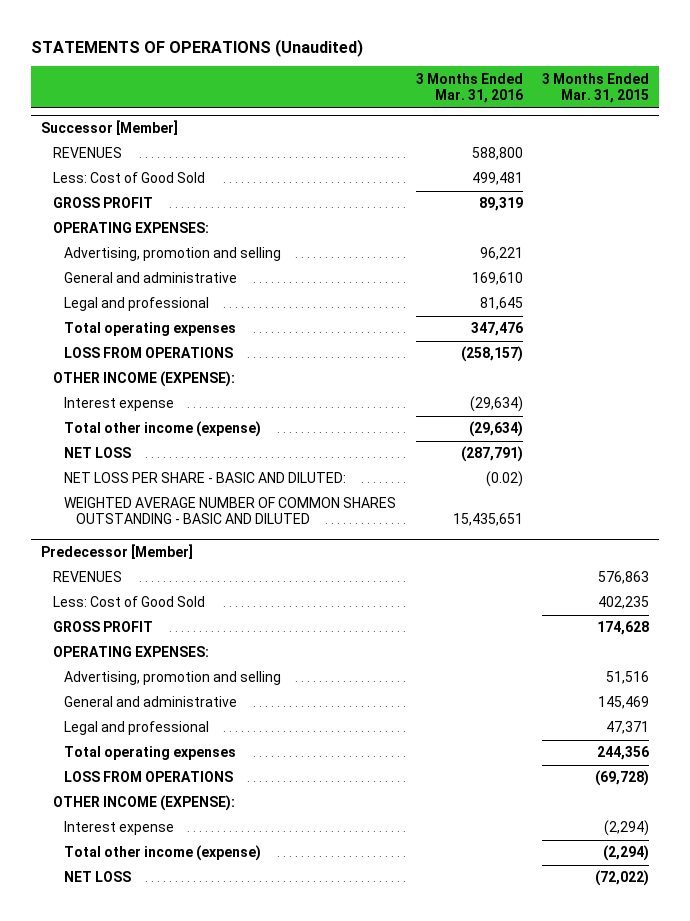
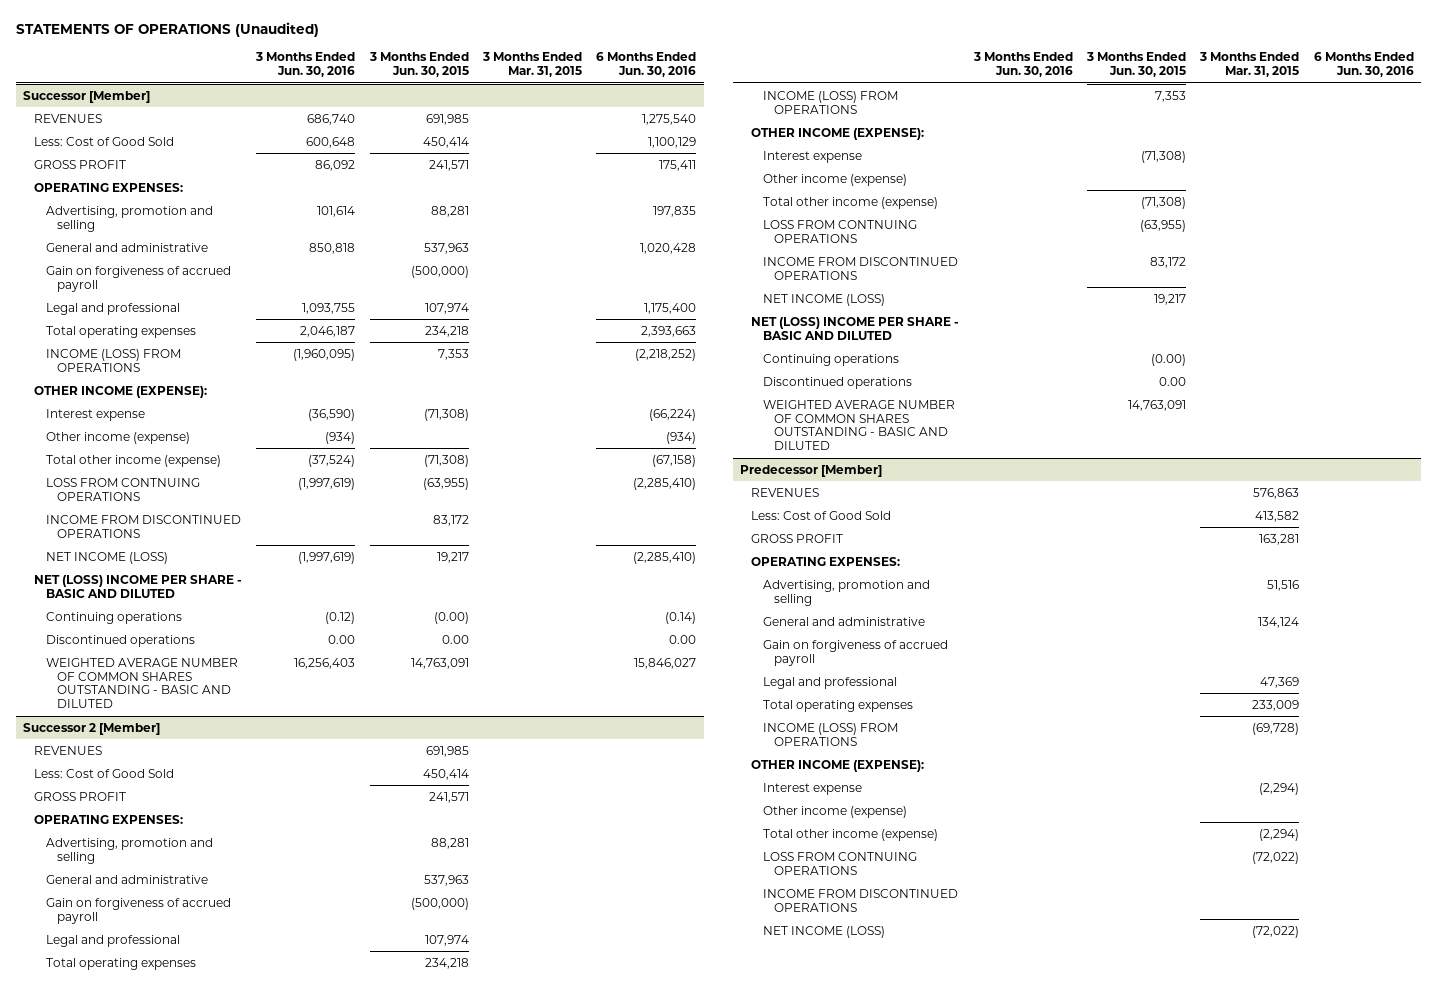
[415,72,523,103] 3 Months Ended Mar. 31, 2016 -> none
none -> [255,52,356,78] 3 Months Ended Jun. 30, 2016
none -> [368,52,469,78] 3 Months Ended Jun. 30, 2015
none -> [596,52,697,78] 6 Months Ended Jun. 30, 2016
none -> [45,265,231,292] Gain on forgiveness of accrued payroll
[64,347,234,359] LOSS FROM OPERATIONS -> [45,348,181,372] INCOME (LOSS) FROM OPERATIONS
none -> [45,431,190,444] Other income (expense)
none -> [45,477,200,501] LOSS FROM CONTNUING OPERATIONS
none -> [45,514,241,538] INCOME FROM DISCONTINUED OPERATIONS
[64,447,132,459] NET LOSS -> [45,551,168,564] NET INCOME (LOSS)
[64,472,347,484] NET LOSS PER SHARE - BASIC AND DILUTED: -> [34,574,243,598] NET (LOSS) INCOME PER SHARE - BASIC AND DILUTED
none -> [45,611,182,624] Continuing operations
none -> [45,634,195,647] Discontinued operations
none -> [22,722,160,735] Successor 2 [Member]
none -> [34,745,103,755] REVENUES
none -> [34,768,175,778] Less: Cost of Good Sold
none -> [34,791,127,801] GROSS PROFIT
none -> [34,814,184,824] OPERATING EXPENSES:
none -> [45,837,213,864] Advertising, promotion and selling
none -> [45,874,208,884] General and administrative
none -> [45,897,231,924] Gain on forgiveness of accrued payroll
none -> [45,934,180,947] Legal and professional
none -> [45,957,196,970] Total operating expenses
none -> [762,90,898,114] INCOME (LOSS) FROM OPERATIONS
none -> [751,127,925,140] OTHER INCOME (EXPENSE):
none -> [762,150,862,163] Interest expense
none -> [762,173,907,186] Other income (expense)
none -> [762,196,938,209] Total other income (expense)
none -> [762,219,917,243] LOSS FROM CONTNUING OPERATIONS
none -> [762,256,958,280] INCOME FROM DISCONTINUED OPERATIONS
none -> [762,293,885,306] NET INCOME (LOSS)
none -> [751,316,960,340] NET (LOSS) INCOME PER SHARE - BASIC AND DILUTED
none -> [762,353,899,366] Continuing operations
none -> [762,376,912,389] Discontinued operations
none -> [762,399,955,451] WEIGHTED AVERAGE NUMBER OF COMMON SHARES OUTSTANDING - BASIC AND DILUTED
[597,596,649,610] 402,235 -> [1255,510,1300,522] 413,582
[596,621,649,636] 174,628 -> [1259,533,1300,545] 163,281
[597,696,649,710] 145,469 -> [1258,616,1300,628] 134,124
none -> [762,639,948,666] Gain on forgiveness of accrued payroll
[605,721,649,735] 47,371 -> [1260,676,1300,688] 47,369
[596,746,649,761] 244,356 -> [1252,699,1300,711] 233,009
[64,771,234,783] LOSS FROM OPERATIONS -> [762,722,898,746] INCOME (LOSS) FROM OPERATIONS
none -> [762,805,907,818] Other income (expense)
none -> [762,851,917,875] LOSS FROM CONTNUING OPERATIONS
none -> [762,888,958,912] INCOME FROM DISCONTINUED OPERATIONS
[64,871,132,883] NET LOSS -> [762,925,885,938] NET INCOME (LOSS)

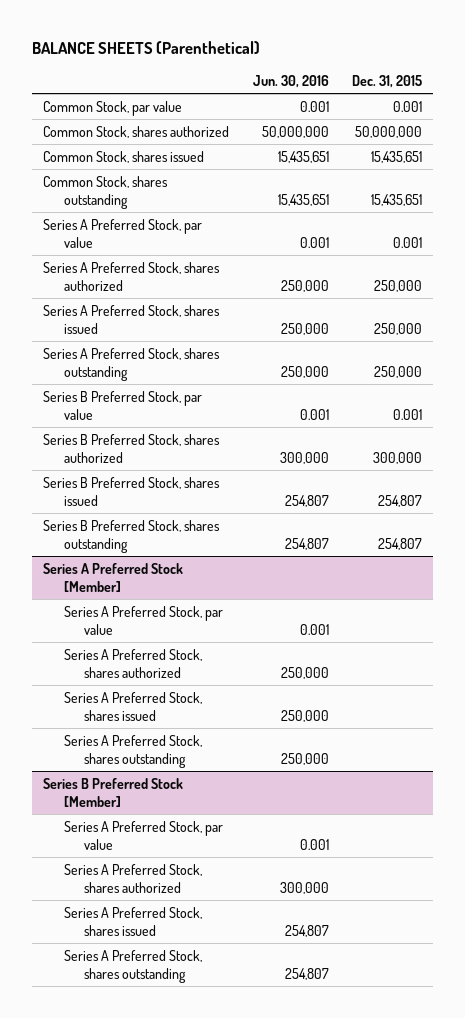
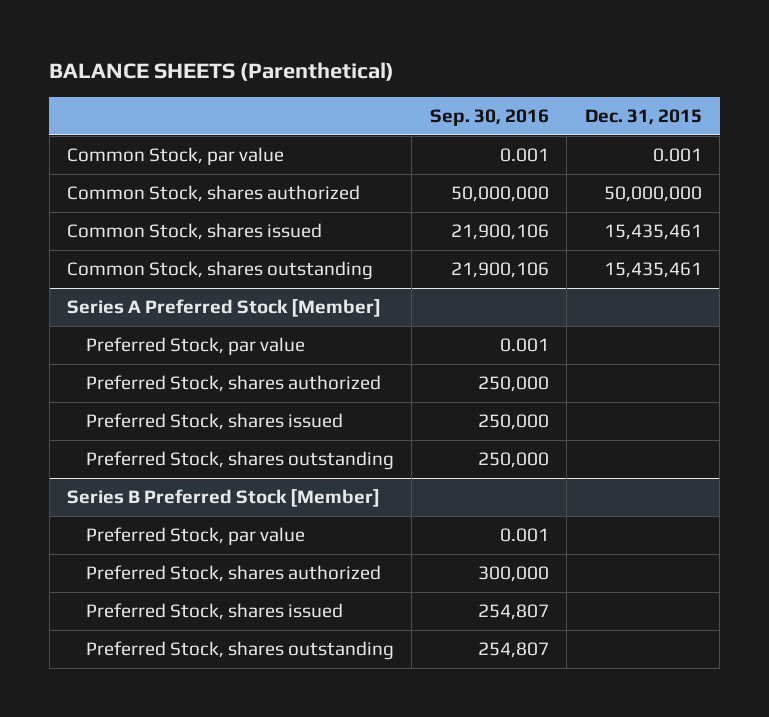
[252,74,329,88] Jun. 30, 2016 -> none
none -> [429,109,549,127] Sep. 30, 2016
[43,218,203,249] Series A Preferred Stock, par value -> none
[43,261,221,292] Series A Preferred Stock, shares authorized -> none
[43,304,221,335] Series A Preferred Stock, shares issued -> none
[43,347,221,382] Series A Preferred Stock, shares outstanding -> none
[43,390,203,421] Series B Preferred Stock, par value -> none
[43,433,221,464] Series B Preferred Stock, shares authorized -> none
[43,476,221,507] Series B Preferred Stock, shares issued -> none
[43,519,221,554] Series B Preferred Stock, shares outstanding -> none
[370,150,422,163] 15,435,651 -> [603,223,702,240] 15,435,461
[370,194,422,207] 15,435,651 -> [603,261,702,278] 15,435,461
[63,605,223,636] Series A Preferred Stock, par value -> [85,336,305,355] Preferred Stock, par value
[63,648,202,679] Series A Preferred Stock, shares authorized -> [85,374,381,392] Preferred Stock, shares authorized
[63,691,202,722] Series A Preferred Stock, shares issued -> [85,412,343,430] Preferred Stock, shares issued
[63,734,202,769] Series A Preferred Stock, shares outstanding -> [85,450,394,470] Preferred Stock, shares outstanding
[63,820,223,851] Series A Preferred Stock, par value -> [85,526,305,545] Preferred Stock, par value
[63,863,202,894] Series A Preferred Stock, shares authorized -> [85,564,381,582] Preferred Stock, shares authorized
[63,906,202,937] Series A Preferred Stock, shares issued -> [85,602,343,620] Preferred Stock, shares issued
[63,949,202,984] Series A Preferred Stock, shares outstanding -> [85,640,394,660] Preferred Stock, shares outstanding

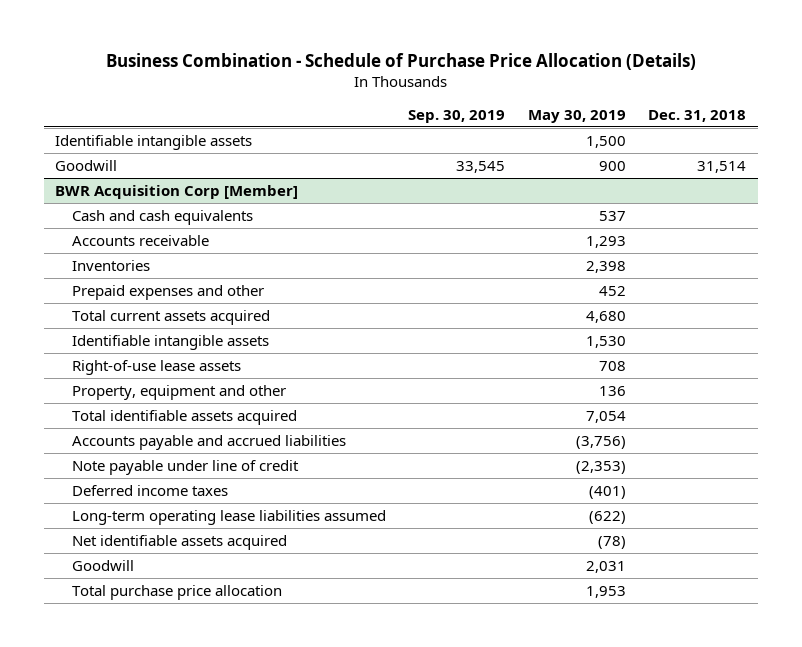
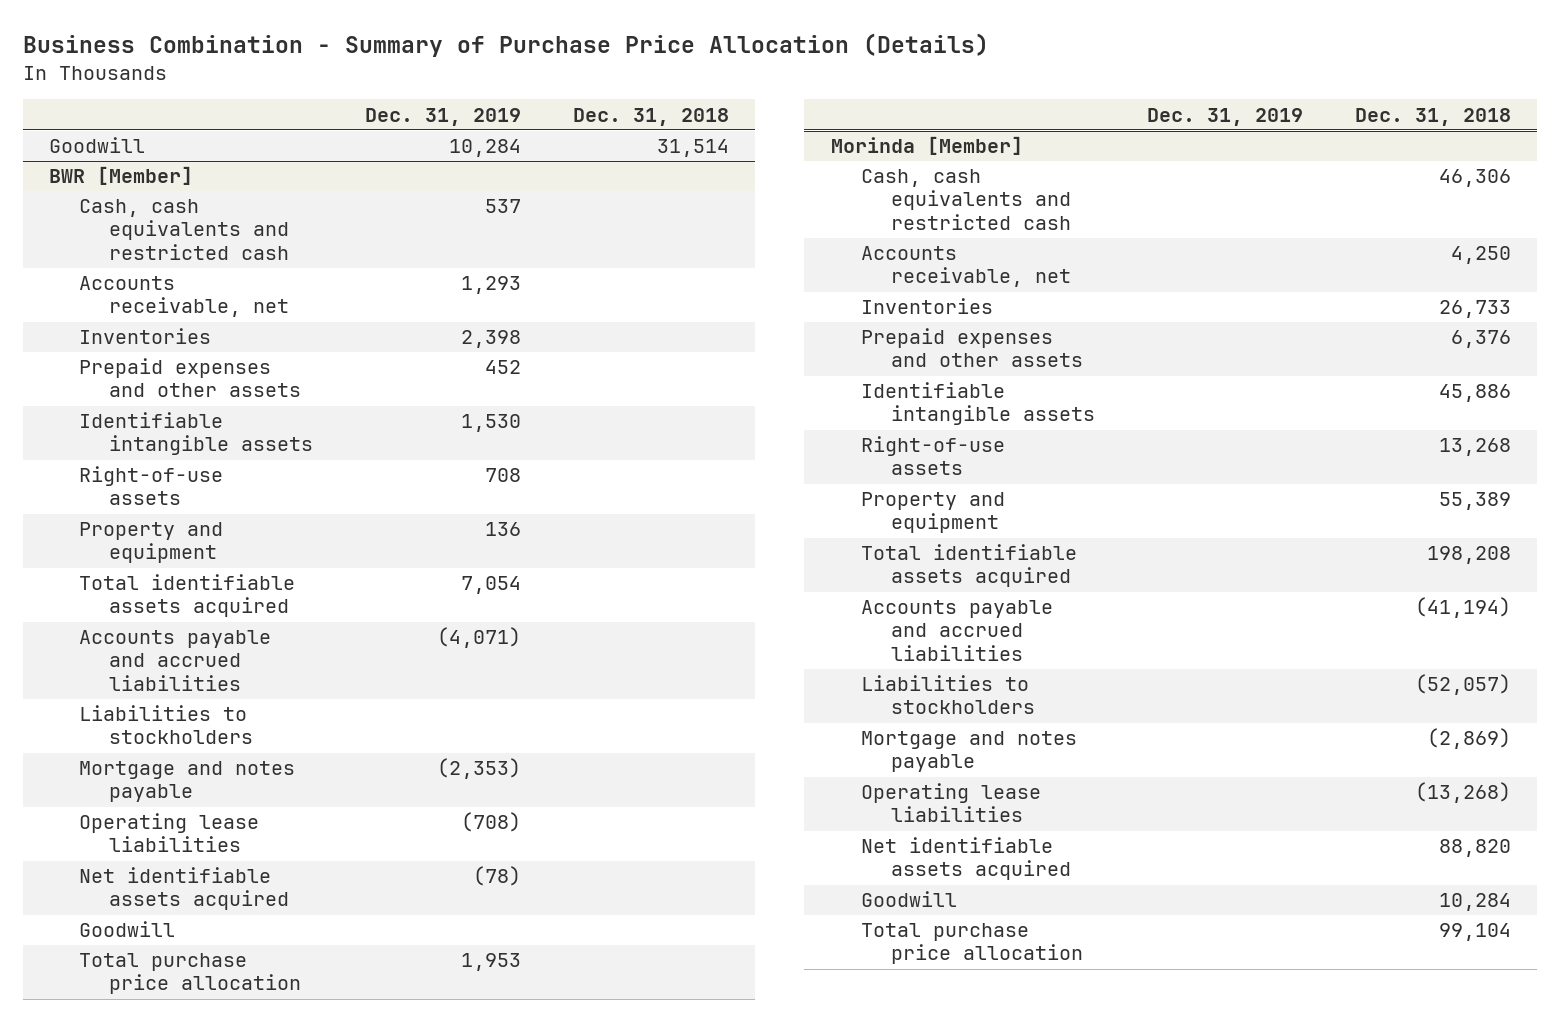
[105,52,696,70] Business Combination - Schedule of Purchase Price Allocation (Details) -> [22,33,989,58] Business Combination - Summary of Purchase Price Allocation (Details)
[408,109,506,123] Sep. 30, 2019 -> none
[527,109,626,123] May 30, 2019 -> none
none -> [365,107,522,126] Dec. 31, 2019
[55,134,253,150] Identifiable intangible assets -> none
[55,184,299,199] BWR Acquisition Corp [Member] -> none
[71,209,253,225] Cash and cash equivalents -> none
[71,234,209,246] Accounts receivable -> none
[71,259,150,271] Inventories -> none
[71,284,264,300] Prepaid expenses and other -> none
[71,309,270,325] Total current assets acquired -> none
[71,334,269,350] Identifiable intangible assets -> none
[71,359,241,375] Right-of-use lease assets -> none
[71,384,286,400] Property, equipment and other -> none
[71,409,297,425] Total identifiable assets acquired -> none
[71,434,346,450] Accounts payable and accrued liabilities -> none
[71,459,299,475] Note payable under line of credit -> none
[71,484,228,496] Deferred income taxes -> none
[71,509,386,525] Long-term operating lease liabilities assumed -> none
[71,534,287,550] Net identifiable assets acquired -> none
[71,559,134,571] Goodwill -> none
[71,584,282,600] Total purchase price allocation -> none
none -> [48,166,193,186] BWR [Member]
none -> [79,199,290,260] Cash, cash equivalents and restricted cash
none -> [79,276,290,318] Accounts receivable, net
none -> [79,328,212,345] Inventories
none -> [79,358,302,398] Prepaid expenses and other assets
none -> [79,412,314,456] Identifiable intangible assets
none -> [79,466,224,506] Right-of-use assets
none -> [79,522,224,564] Property and equipment
none -> [79,574,296,618] Total identifiable assets acquired
none -> [79,630,272,691] Accounts payable and accrued liabilities
none -> [79,705,254,745] Liabilities to stockholders
none -> [79,761,296,803] Mortgage and notes payable
none -> [79,813,260,853] Operating lease liabilities
none -> [79,867,290,911] Net identifiable assets acquired
none -> [79,921,176,938] Goodwill
none -> [79,953,302,995] Total purchase price allocation
none -> [830,136,1023,156] Morinda [Member]
none -> [860,169,1071,230] Cash, cash equivalents and restricted cash
none -> [860,246,1071,288] Accounts receivable, net
none -> [860,298,993,315] Inventories
none -> [860,328,1083,368] Prepaid expenses and other assets
none -> [860,382,1095,426] Identifiable intangible assets
none -> [860,436,1005,476] Right-of-use assets
none -> [860,492,1005,534] Property and equipment
none -> [860,544,1077,588] Total identifiable assets acquired
none -> [860,600,1053,661] Accounts payable and accrued liabilities
none -> [860,675,1035,715] Liabilities to stockholders
none -> [860,731,1077,773] Mortgage and notes payable
none -> [860,783,1041,823] Operating lease liabilities
none -> [860,837,1071,881] Net identifiable assets acquired
none -> [860,891,957,908] Goodwill
none -> [860,923,1083,965] Total purchase price allocation

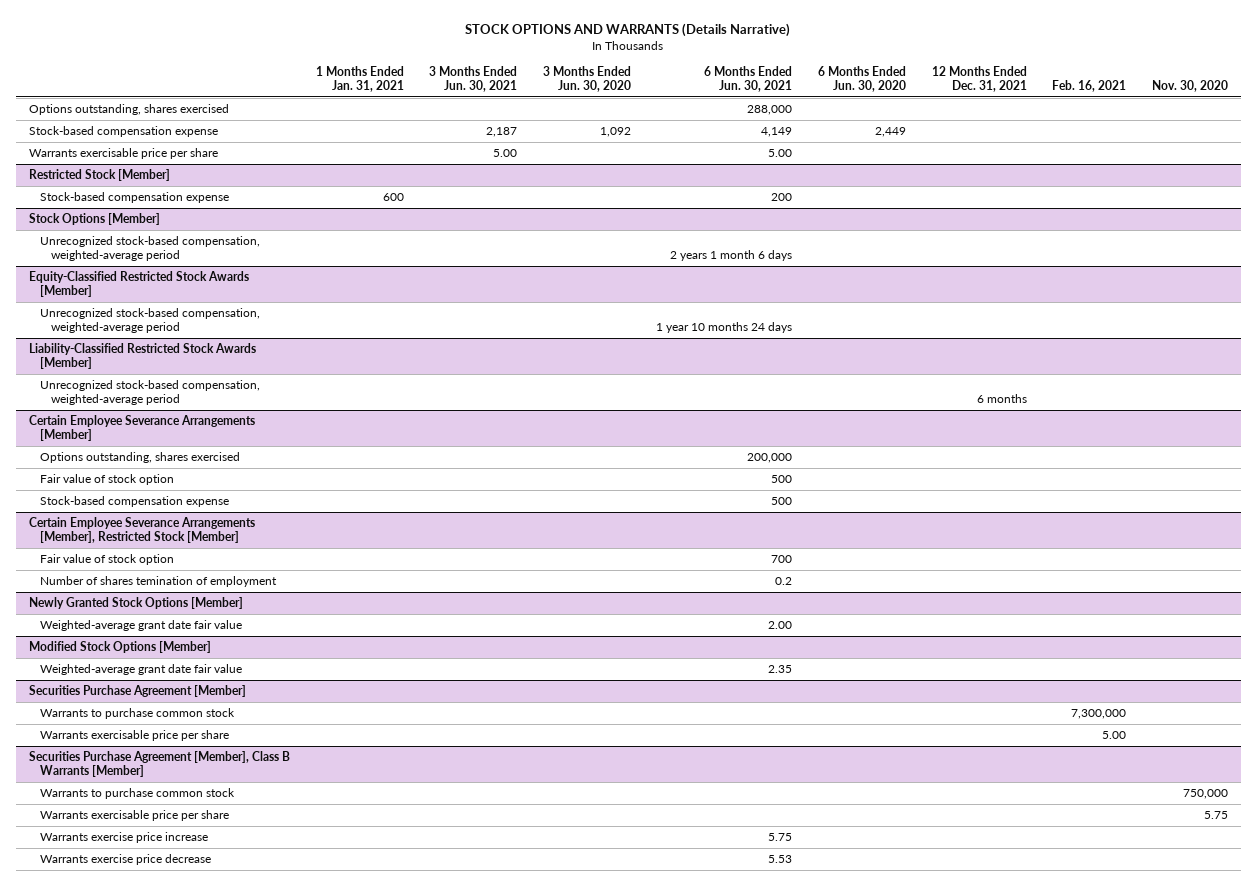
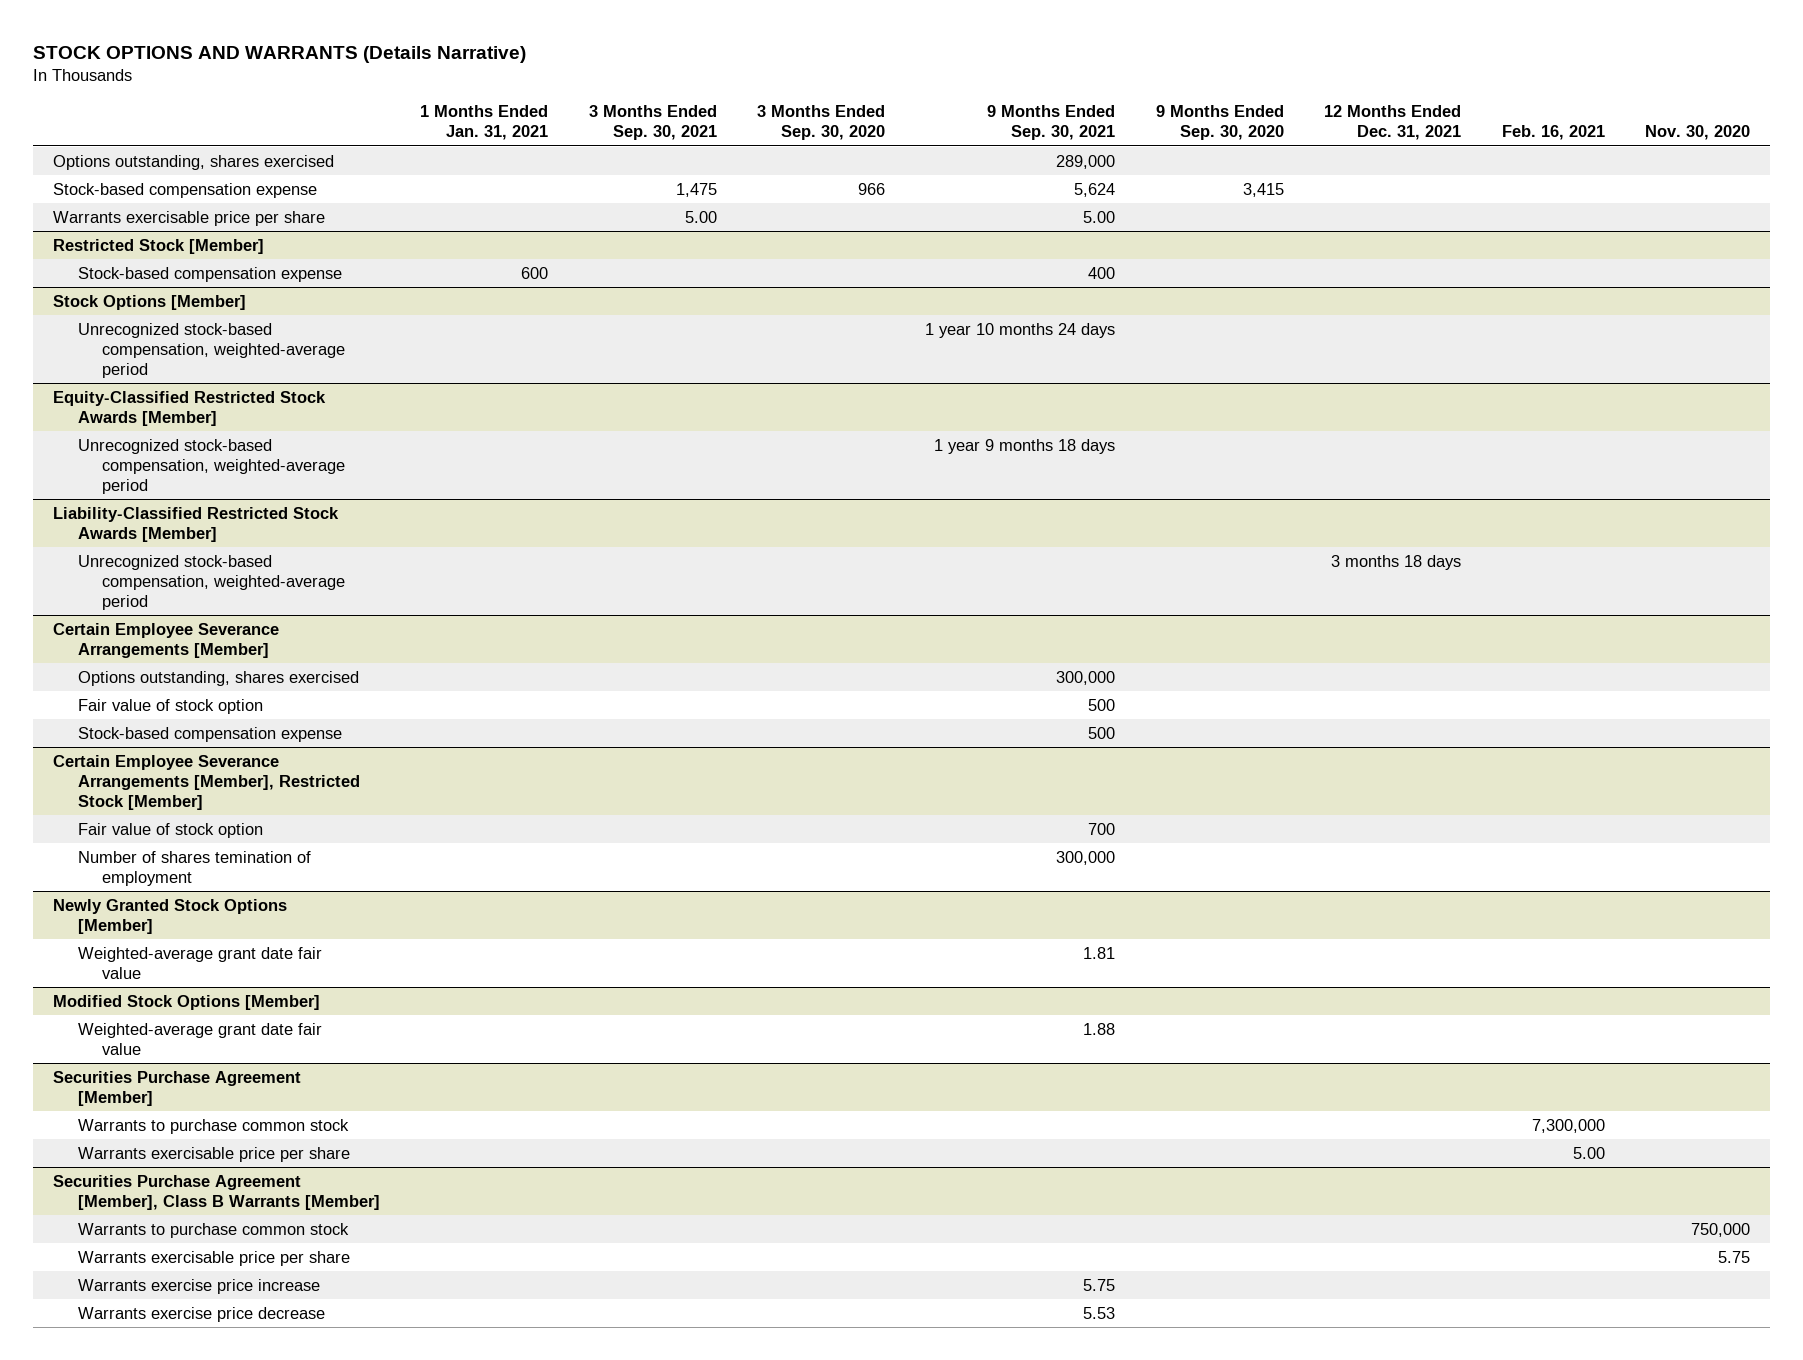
[429,66,518,92] 3 Months Ended Jun. 30, 2021 -> none
[542,66,631,92] 3 Months Ended Jun. 30, 2020 -> none
[704,66,793,92] 6 Months Ended Jun. 30, 2021 -> none
[818,66,907,92] 6 Months Ended Jun. 30, 2020 -> none
none -> [588,105,717,141] 3 Months Ended Sep. 30, 2021
none -> [756,105,885,141] 3 Months Ended Sep. 30, 2020
none -> [987,105,1116,141] 9 Months Ended Sep. 30, 2021
none -> [1155,105,1284,141] 9 Months Ended Sep. 30, 2020
[976,393,1027,403] 6 months -> [1331,554,1462,570] 3 months 18 days

